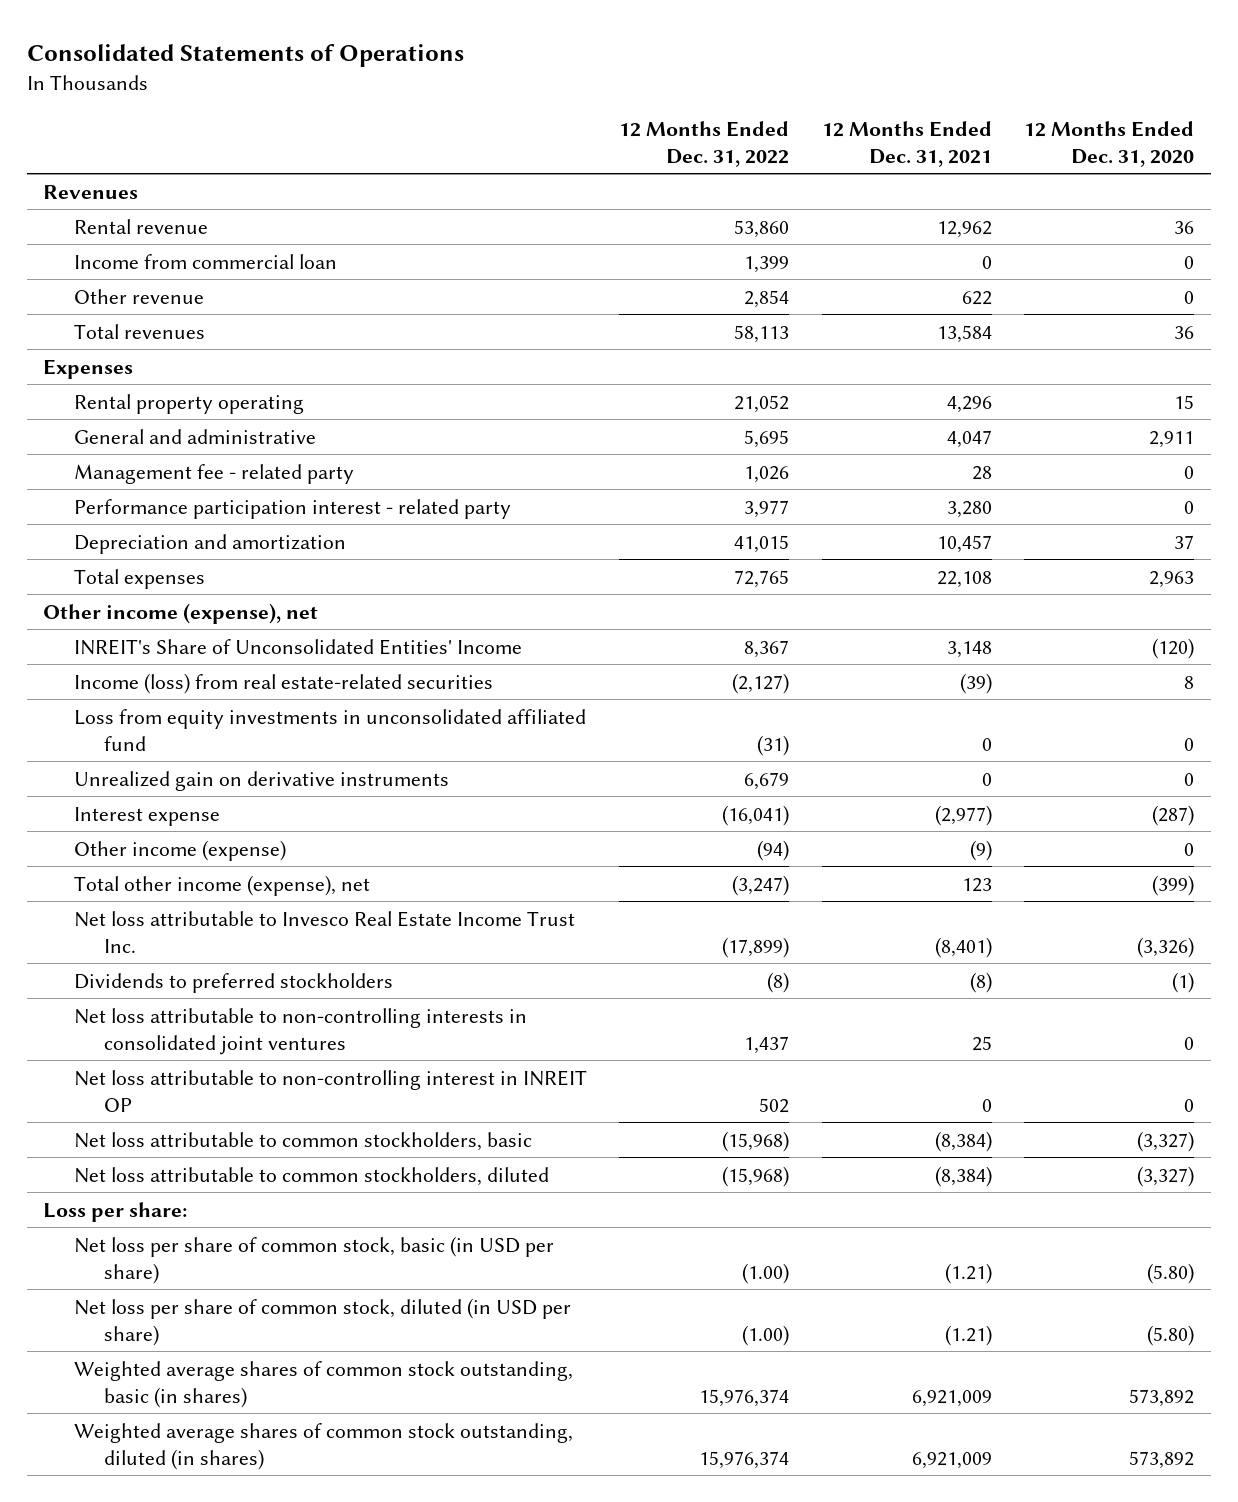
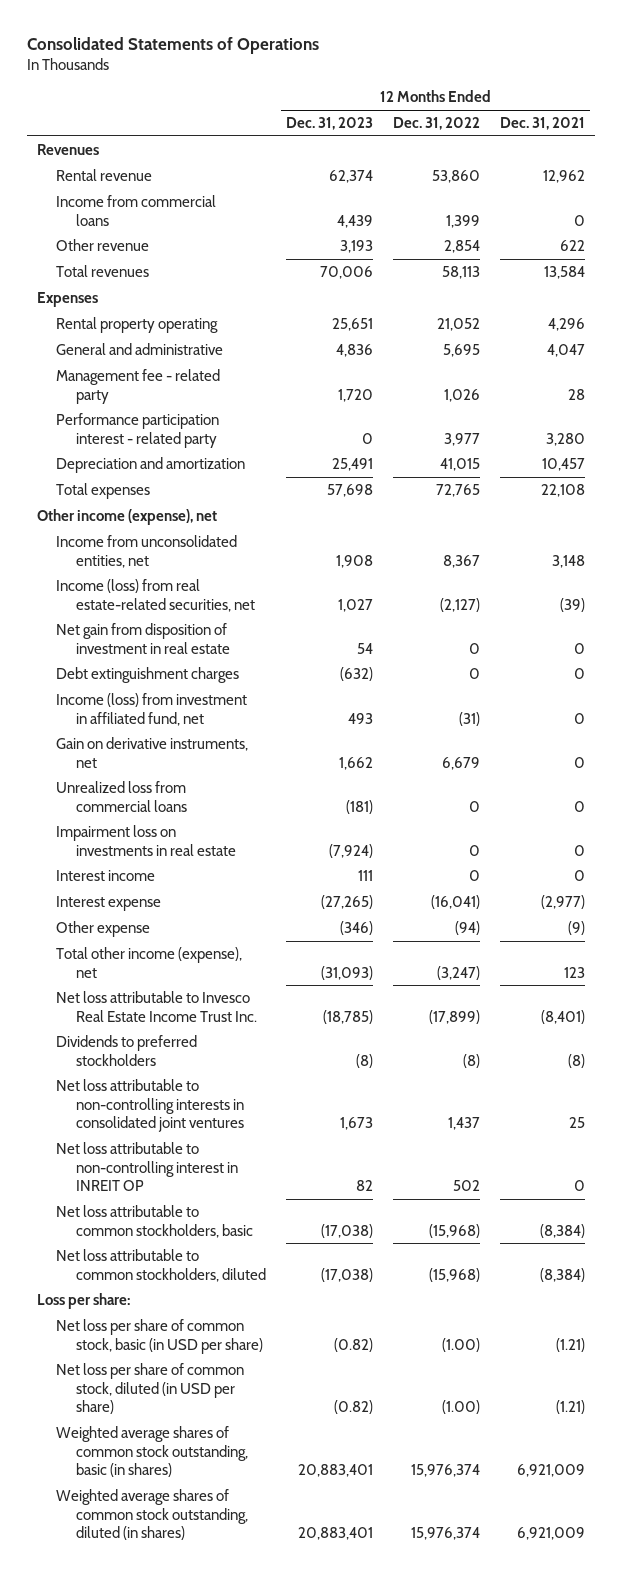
[1024,120,1195,167] 12 Months Ended Dec. 31, 2020 -> none
none -> [286,117,374,131] Dec. 31, 2023
[73,253,337,269] Income from commercial loan -> [56,195,217,226] Income from commercial loans
[73,638,522,655] INREIT's Share of Unconsolidated Entities' Income -> [56,535,238,568] Income from unconsolidated entities, net
[73,672,493,694] Income (loss) from real estate-related securities -> [56,579,256,612] Income (loss) from real estate-related securities, net
none -> [56,623,231,654] Net gain from disposition of investment in real estate
none -> [56,667,240,684] Debt extinguishment charges
[73,708,586,751] Loss from equity investments in unconsolidated affiliated fund -> [56,693,248,726] Income (loss) from investment in affiliated fund, net
[73,770,449,791] Unrealized gain on derivative instruments -> [56,737,249,768] Gain on derivative instruments, net
none -> [56,781,188,812] Unrealized loss from commercial loans
none -> [56,825,237,856] Impairment loss on investments in real estate
none -> [56,870,156,882] Interest income
[73,839,286,861] Other income (expense) -> [56,921,151,938] Other expense

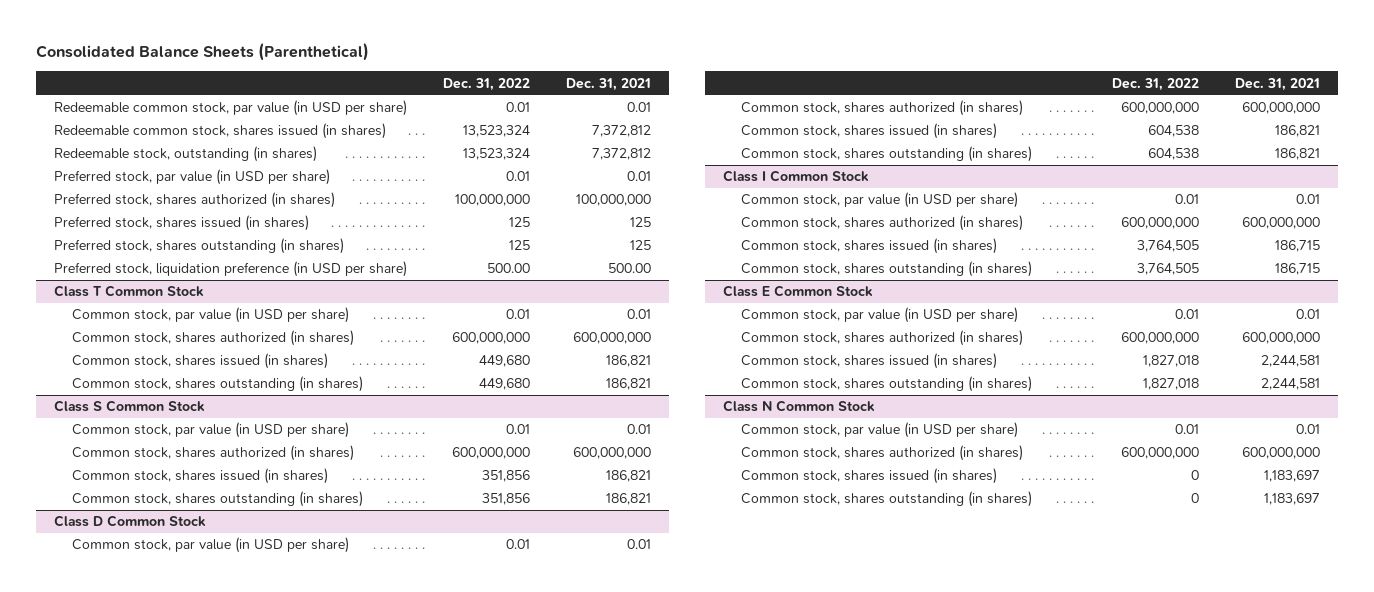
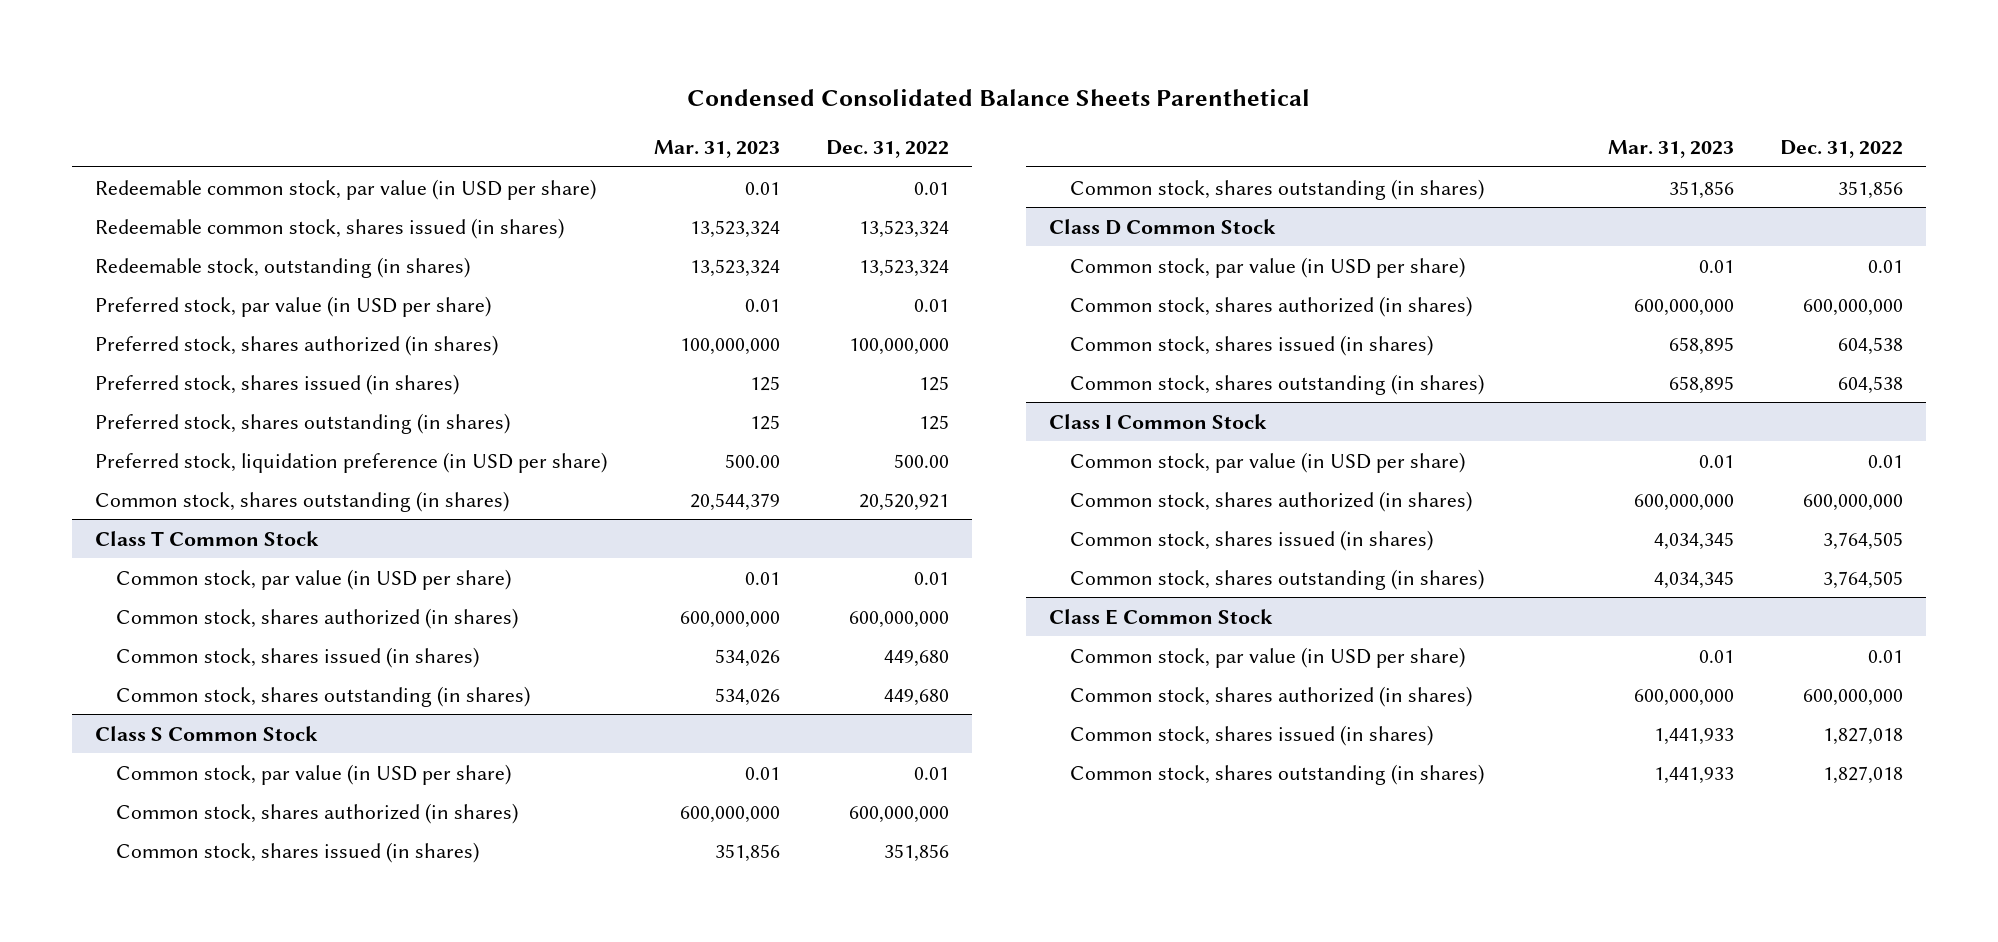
[35,43,369,62] Consolidated Balance Sheets (Parenthetical) -> [687,88,1311,106] Condensed Consolidated Balance Sheets Parenthetical
[566,77,652,91] Dec. 31, 2021 -> none
none -> [653,140,780,159] Mar. 31, 2023
none -> [95,490,510,512] Common stock, shares outstanding (in shares)
[722,400,875,413] Class N Common Stock -> none
[741,422,1019,439] Common stock, par value (in USD per share) -> none
[741,445,1024,462] Common stock, shares authorized (in shares) -> none
[741,468,998,485] Common stock, shares issued (in shares) -> none
[741,491,1033,508] Common stock, shares outstanding (in shares) -> none

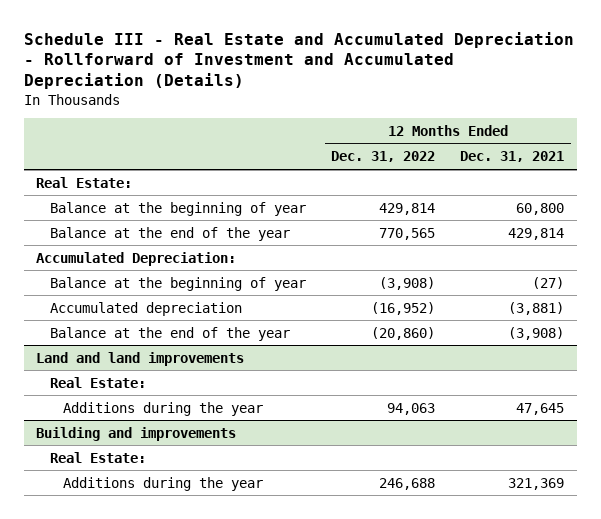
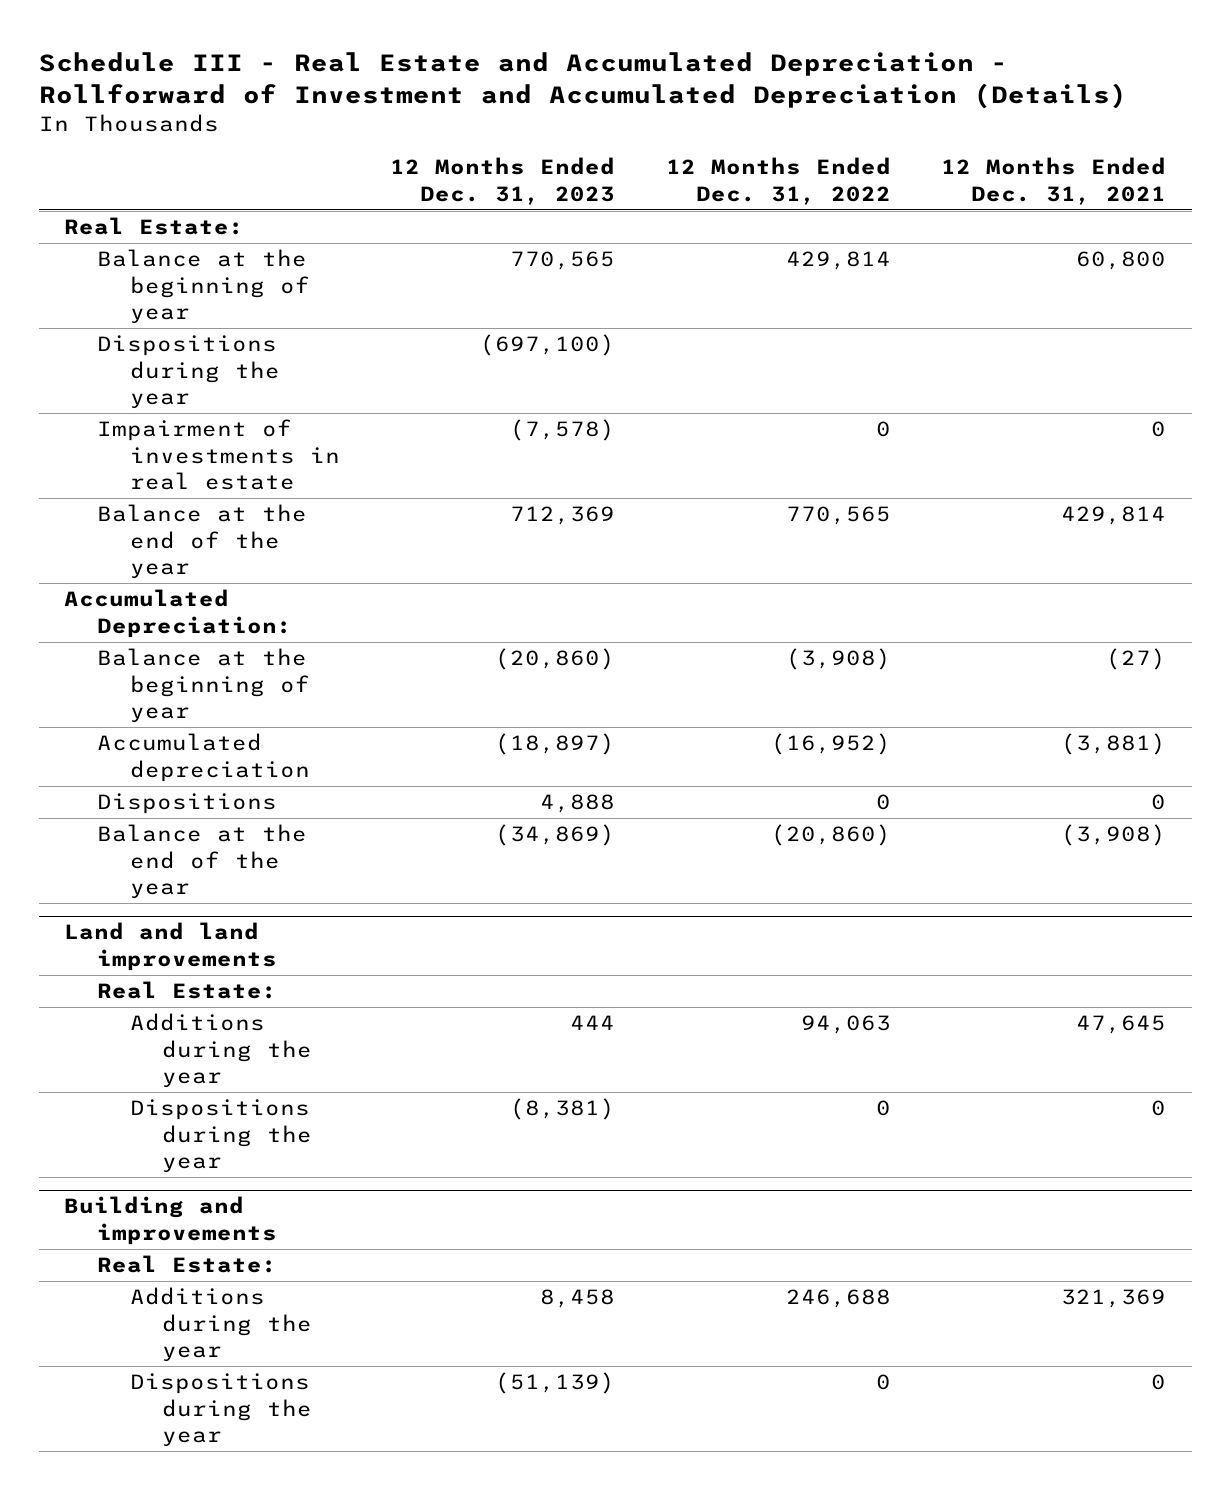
none -> [390,157,616,206] 12 Months Ended Dec. 31, 2023
none -> [96,335,280,410] Dispositions during the year
none -> [96,419,340,491] Impairment of investments in real estate
none -> [96,793,277,815] Dispositions
none -> [129,1099,313,1174] Dispositions during the year
none -> [129,1373,313,1448] Dispositions during the year

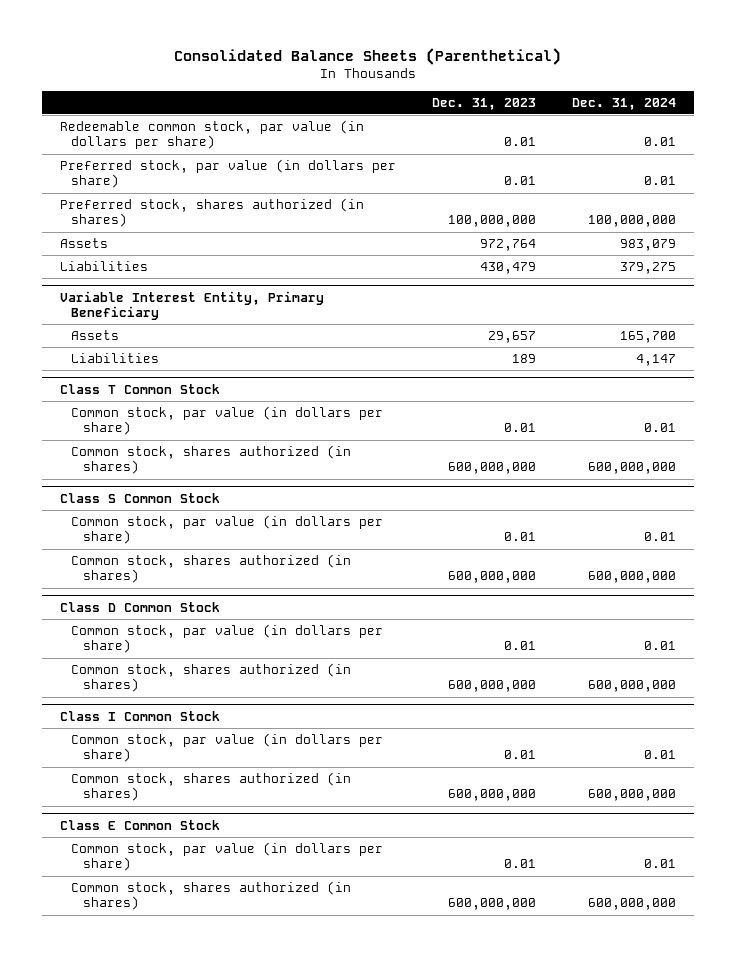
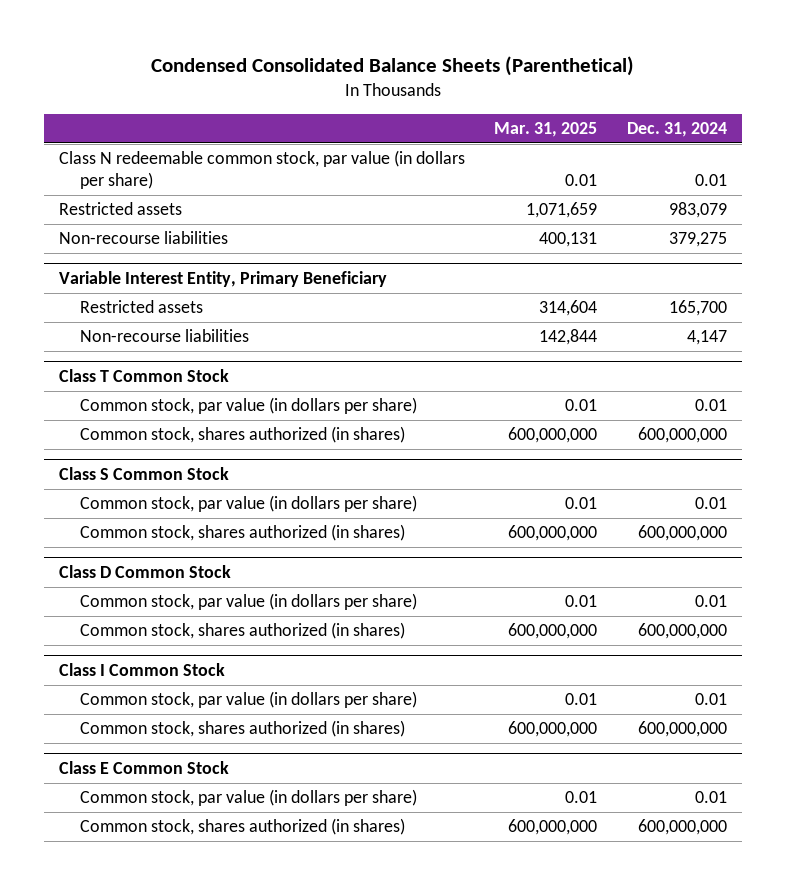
[173,48,561,66] Consolidated Balance Sheets (Parenthetical) -> [150,55,634,76] Condensed Consolidated Balance Sheets (Parenthetical)
[431,97,536,110] Dec. 31, 2023 -> none
none -> [494,122,598,138] Mar. 31, 2025
[59,159,396,189] Preferred stock, par value (in dollars per share) -> none
[59,198,364,228] Preferred stock, shares authorized (in shares) -> none
[59,120,364,150] Redeemable common stock, par value (in dollars per share) -> [58,150,465,190] Class N redeemable common stock, par value (in dollars per share)
[59,238,108,249] Assets -> [58,202,182,216] Restricted assets
[59,261,148,272] Liabilities -> [58,231,228,245] Non-recourse liabilities
[71,330,120,341] Assets -> [79,300,203,314] Restricted assets
[71,353,160,364] Liabilities -> [79,329,249,343] Non-recourse liabilities

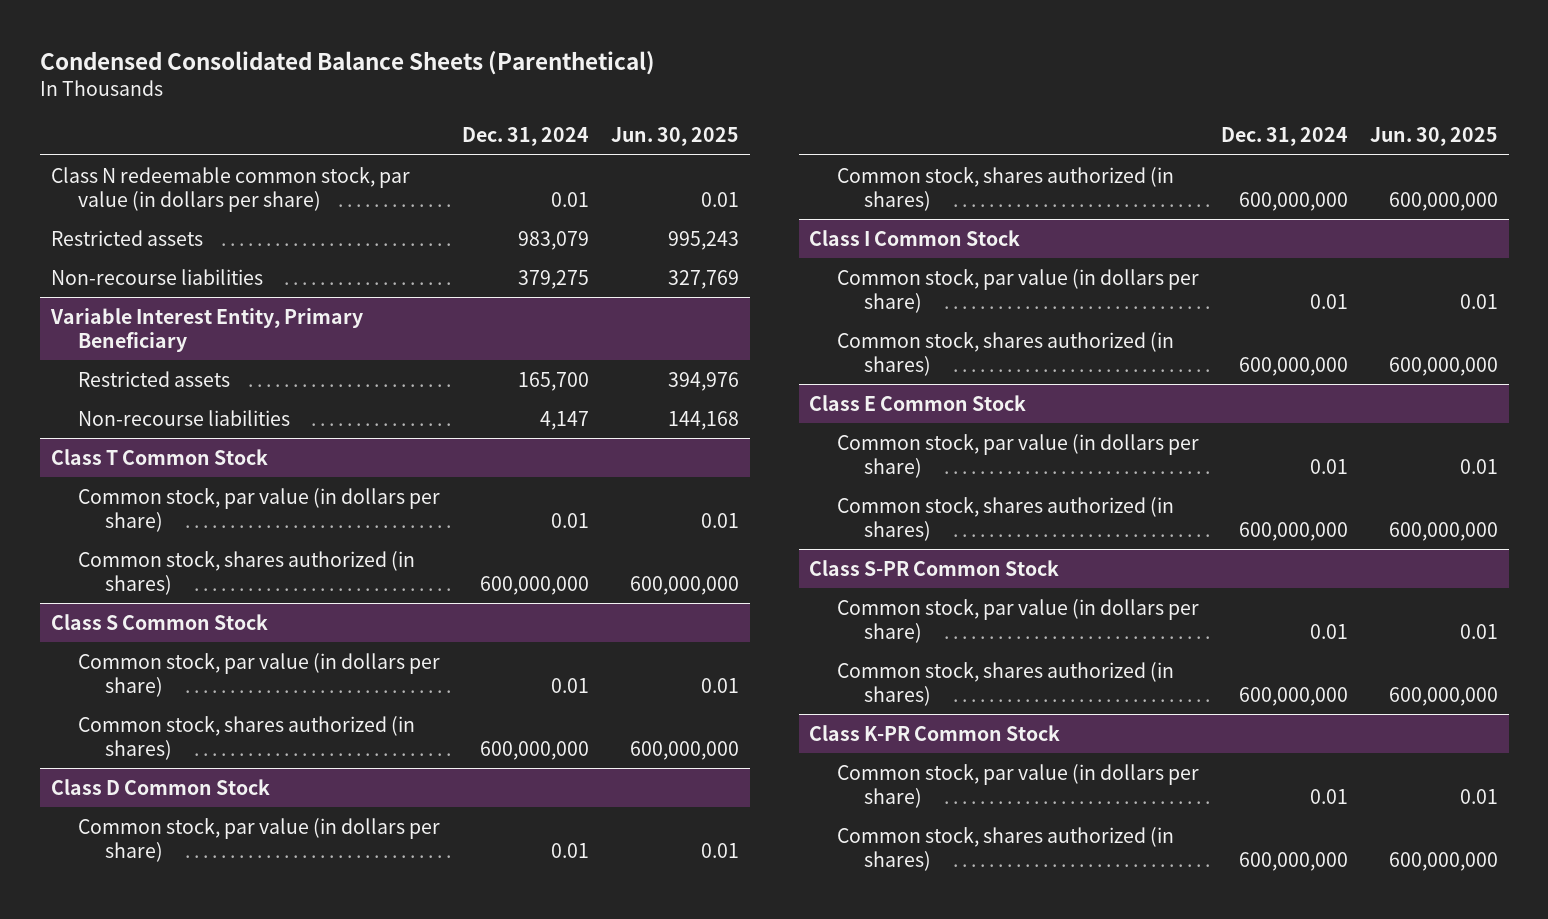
[494,122,598,138] Mar. 31, 2025 -> none
none -> [610,127,739,147] Jun. 30, 2025
none -> [809,559,1060,576] Class S-PR Common Stock
none -> [836,598,1199,643] Common stock, par value (in dollars per share)
none -> [836,661,1174,706] Common stock, shares authorized (in shares)
none -> [809,724,1061,741] Class K-PR Common Stock
none -> [836,763,1199,808] Common stock, par value (in dollars per share)
none -> [836,826,1174,871] Common stock, shares authorized (in shares)

